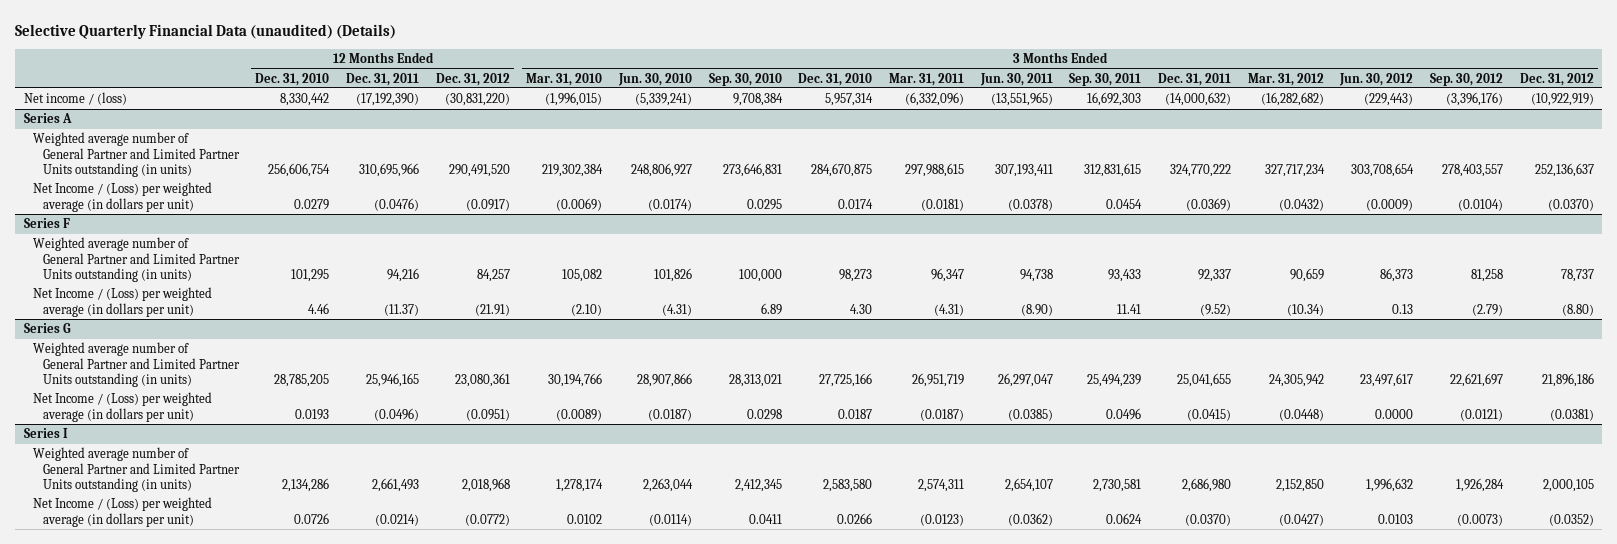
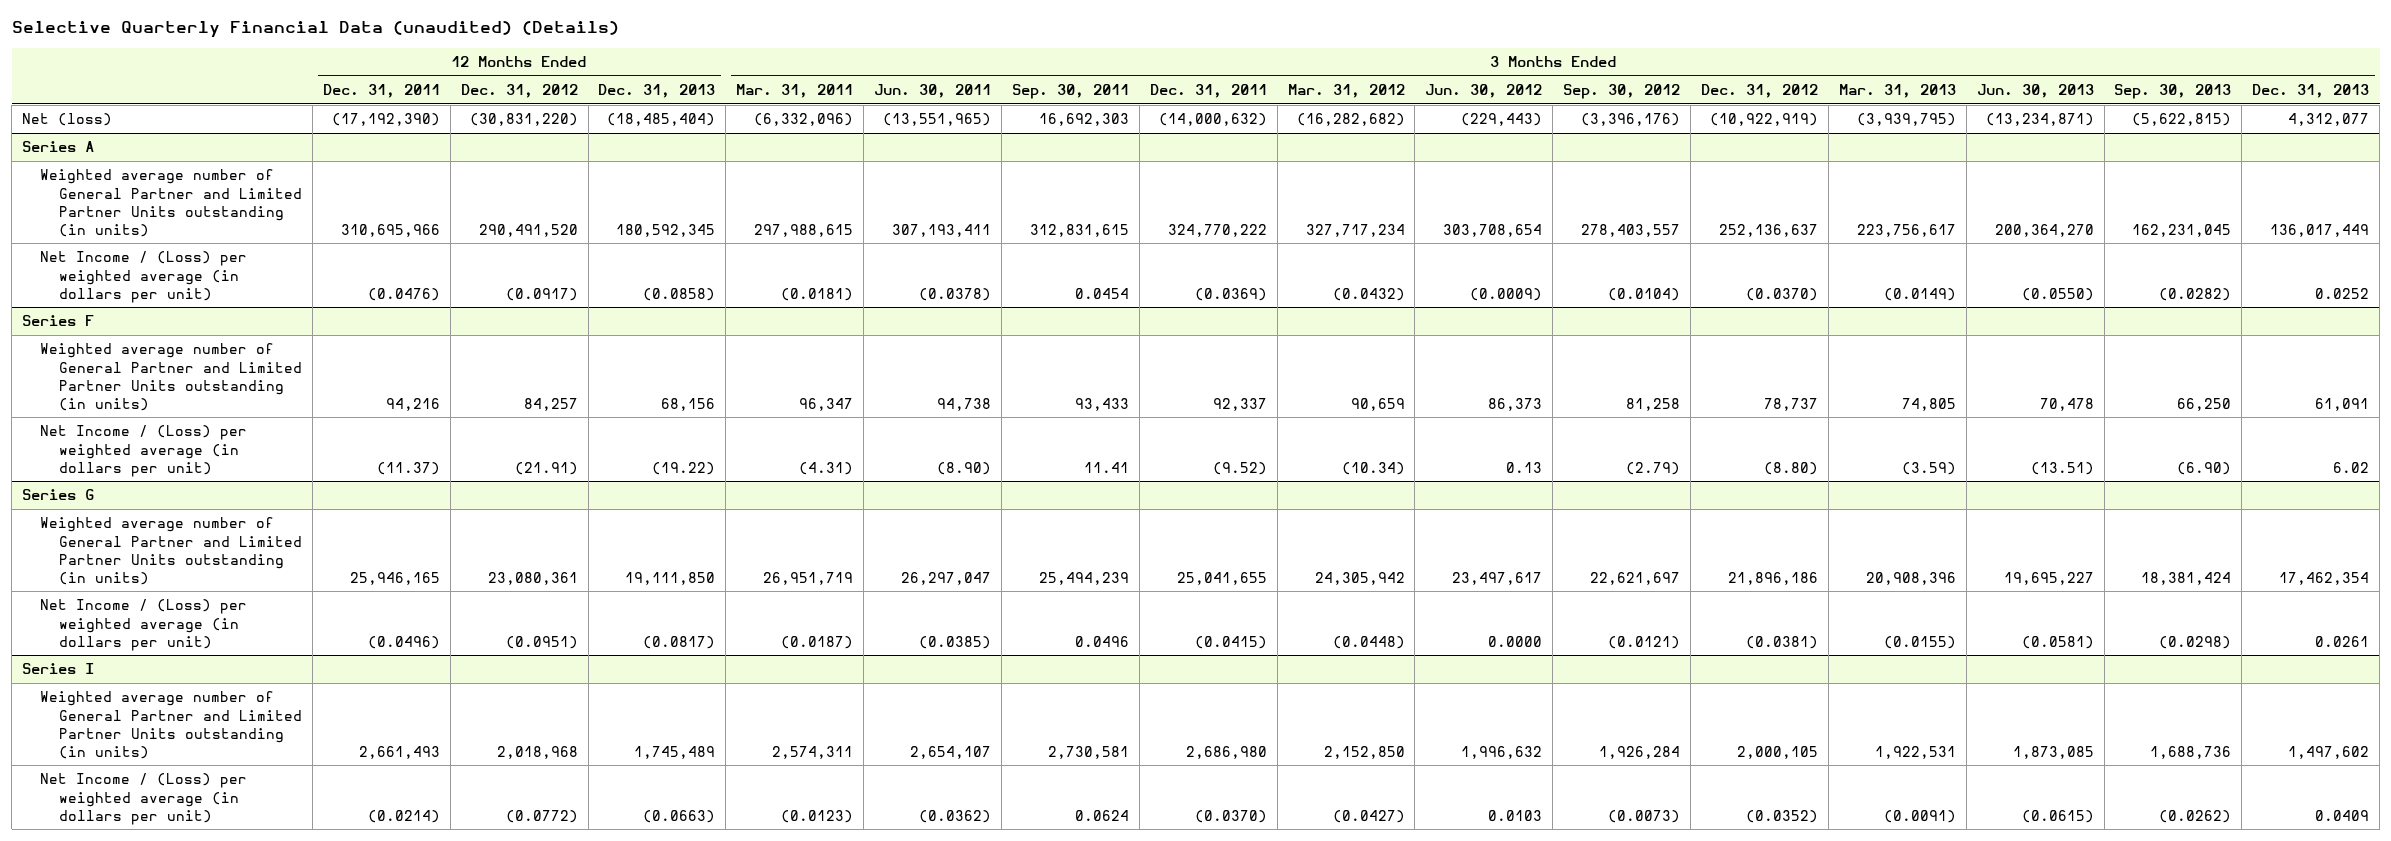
[255,72,330,86] Dec. 31, 2010 -> none
[526,72,603,86] Mar. 31, 2010 -> none
[618,72,693,86] Jun. 30, 2010 -> none
[708,72,782,86] Sep. 30, 2010 -> none
[798,72,873,86] Dec. 31, 2010 -> none
none -> [598,84,716,99] Dec. 31, 2013
none -> [1838,84,1956,99] Mar. 31, 2013
none -> [1976,84,2094,99] Jun. 30, 2013
none -> [2114,84,2232,100] Sep. 30, 2013
none -> [2252,84,2370,99] Dec. 31, 2013
[23,92,127,106] Net income / (loss) -> [21,113,112,127] Net (loss)

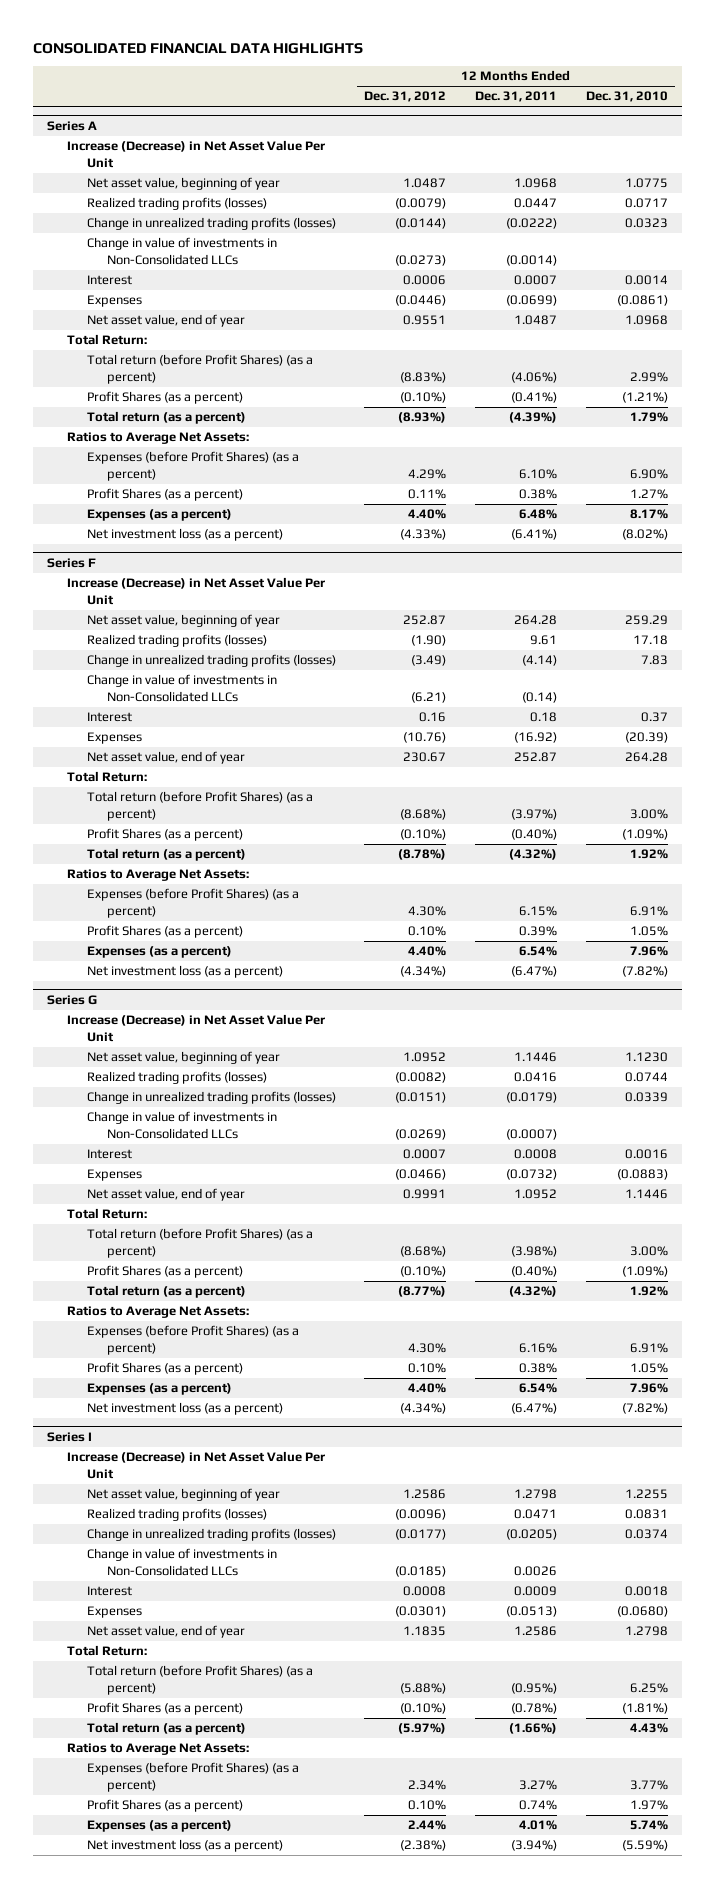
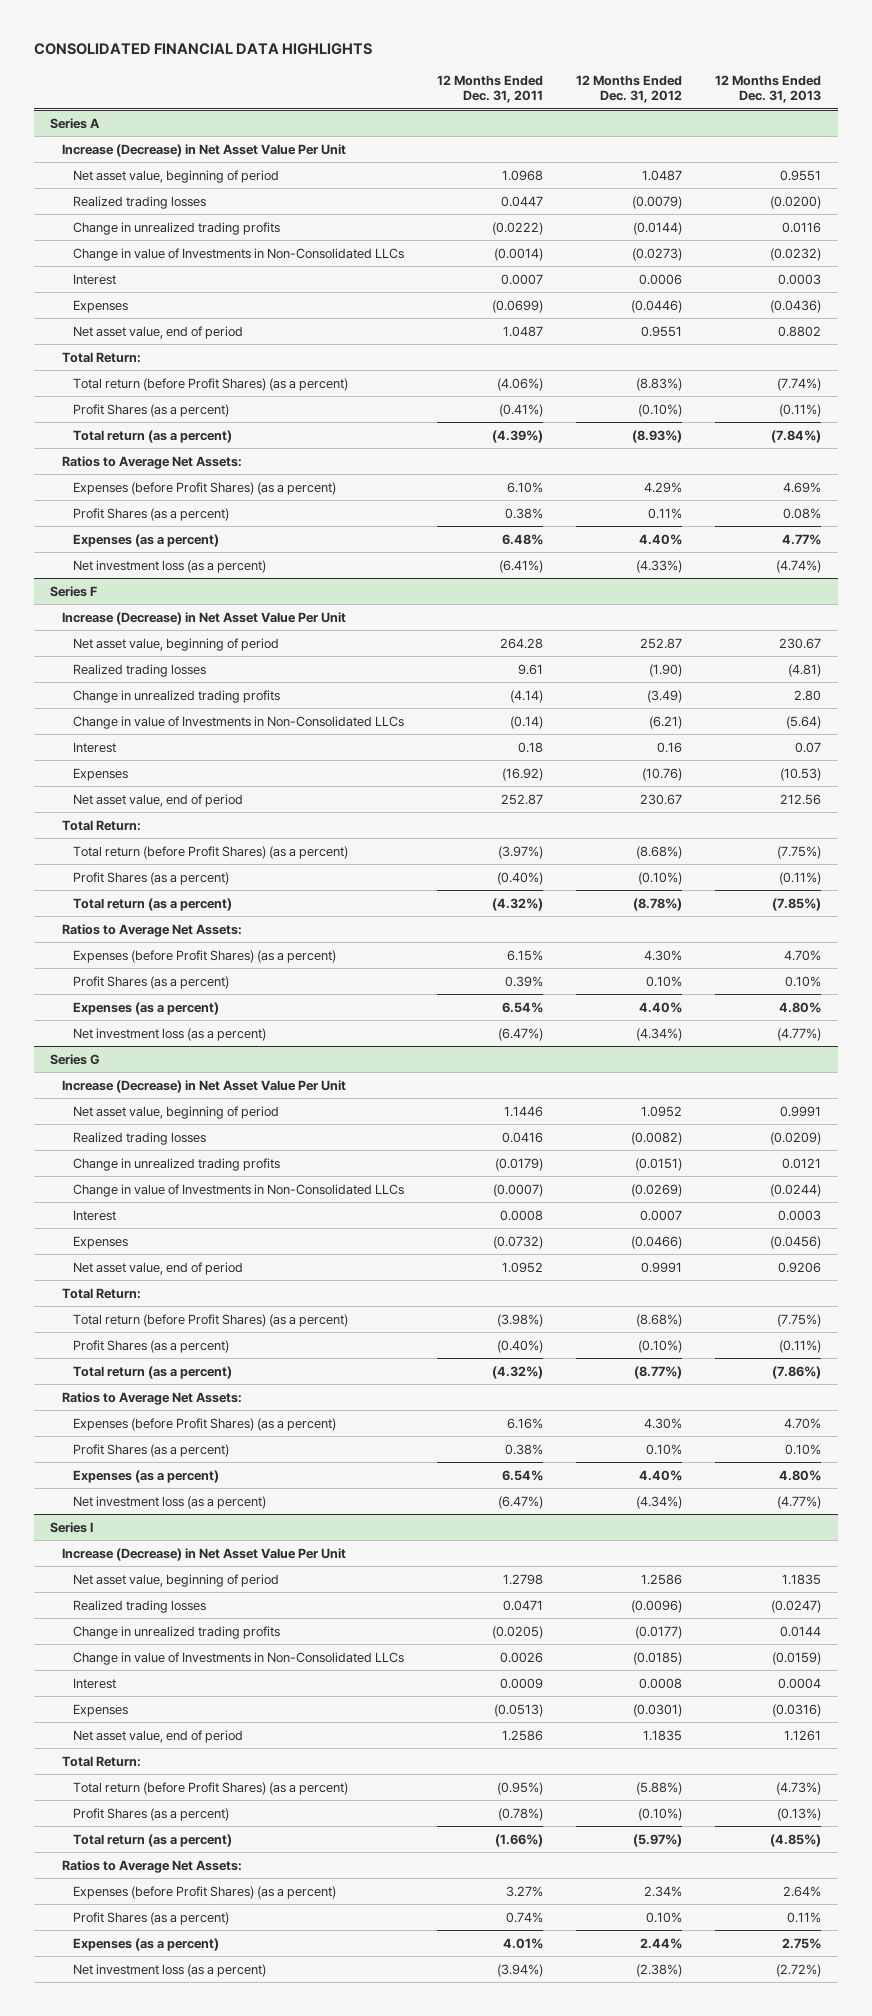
[585,91,668,103] Dec. 31, 2010 -> none
none -> [715,75,822,104] 12 Months Ended Dec. 31, 2013
[86,177,280,191] Net asset value, beginning of year -> [73,169,280,183] Net asset value, beginning of period
[86,197,267,211] Realized trading profits (losses) -> [73,195,207,209] Realized trading losses
[86,217,336,231] Change in unrealized trading profits (losses) -> [73,221,281,235] Change in unrealized trading profits
[86,237,277,266] Change in value of investments in Non-Consolidated LLCs -> [73,247,405,261] Change in value of Investments in Non-Consolidated LLCs
[86,314,245,328] Net asset value, end of year -> [73,325,244,339] Net asset value, end of period
[86,614,280,628] Net asset value, beginning of year -> [73,637,280,651] Net asset value, beginning of period
[86,634,267,648] Realized trading profits (losses) -> [73,663,207,677] Realized trading losses
[86,654,336,668] Change in unrealized trading profits (losses) -> [73,689,281,703] Change in unrealized trading profits
[86,674,277,703] Change in value of investments in Non-Consolidated LLCs -> [73,715,405,729] Change in value of Investments in Non-Consolidated LLCs
[86,751,245,765] Net asset value, end of year -> [73,793,244,807] Net asset value, end of period
[86,1051,280,1065] Net asset value, beginning of year -> [73,1105,280,1119] Net asset value, beginning of period
[86,1071,267,1085] Realized trading profits (losses) -> [73,1131,207,1145] Realized trading losses
[86,1091,336,1105] Change in unrealized trading profits (losses) -> [73,1157,281,1171] Change in unrealized trading profits
[86,1111,277,1140] Change in value of investments in Non-Consolidated LLCs -> [73,1183,405,1197] Change in value of Investments in Non-Consolidated LLCs
[86,1188,245,1202] Net asset value, end of year -> [73,1261,244,1275] Net asset value, end of period
[86,1488,280,1502] Net asset value, beginning of year -> [73,1573,280,1587] Net asset value, beginning of period
[86,1508,267,1522] Realized trading profits (losses) -> [73,1599,207,1613] Realized trading losses
[86,1528,336,1542] Change in unrealized trading profits (losses) -> [73,1625,281,1639] Change in unrealized trading profits
[86,1548,277,1577] Change in value of investments in Non-Consolidated LLCs -> [73,1651,405,1665] Change in value of Investments in Non-Consolidated LLCs
[86,1625,245,1639] Net asset value, end of year -> [73,1729,244,1743] Net asset value, end of period

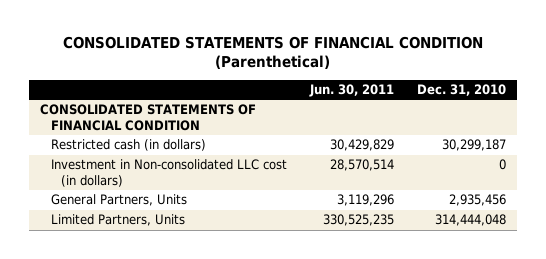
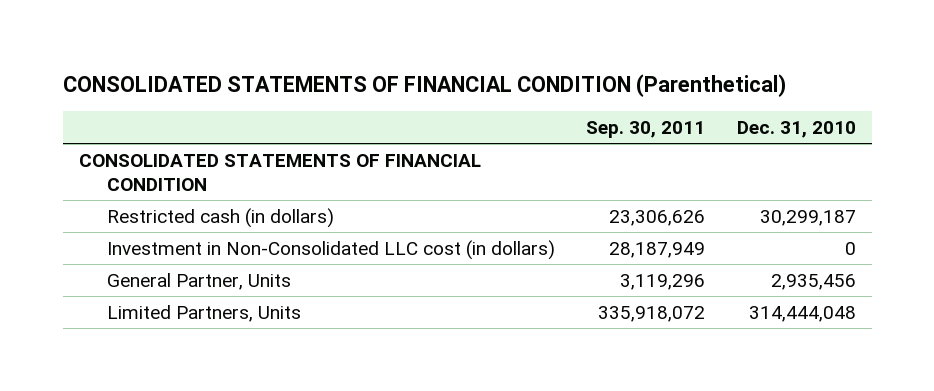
[308,84,394,98] Jun. 30, 2011 -> none
none -> [586,120,706,138] Sep. 30, 2011
[50,159,287,187] Investment in Non-consolidated LLC cost (in dollars) -> [106,239,555,260] Investment in Non-Consolidated LLC cost (in dollars)
[50,194,187,207] General Partners, Units -> [106,272,291,290] General Partner, Units

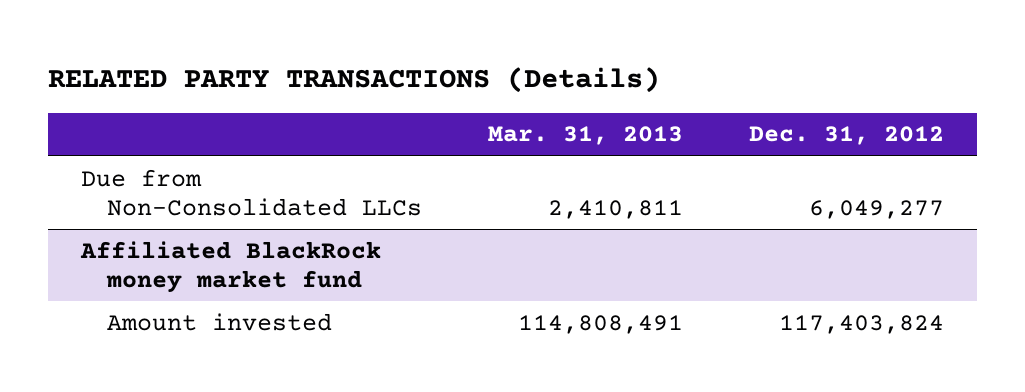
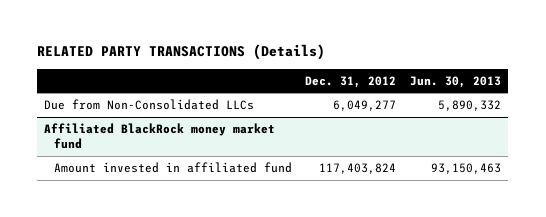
[487,126,683,146] Mar. 31, 2013 -> none
none -> [410,75,502,88] Jun. 30, 2013
[107,312,333,331] Amount invested -> [53,162,292,174] Amount invested in affiliated fund

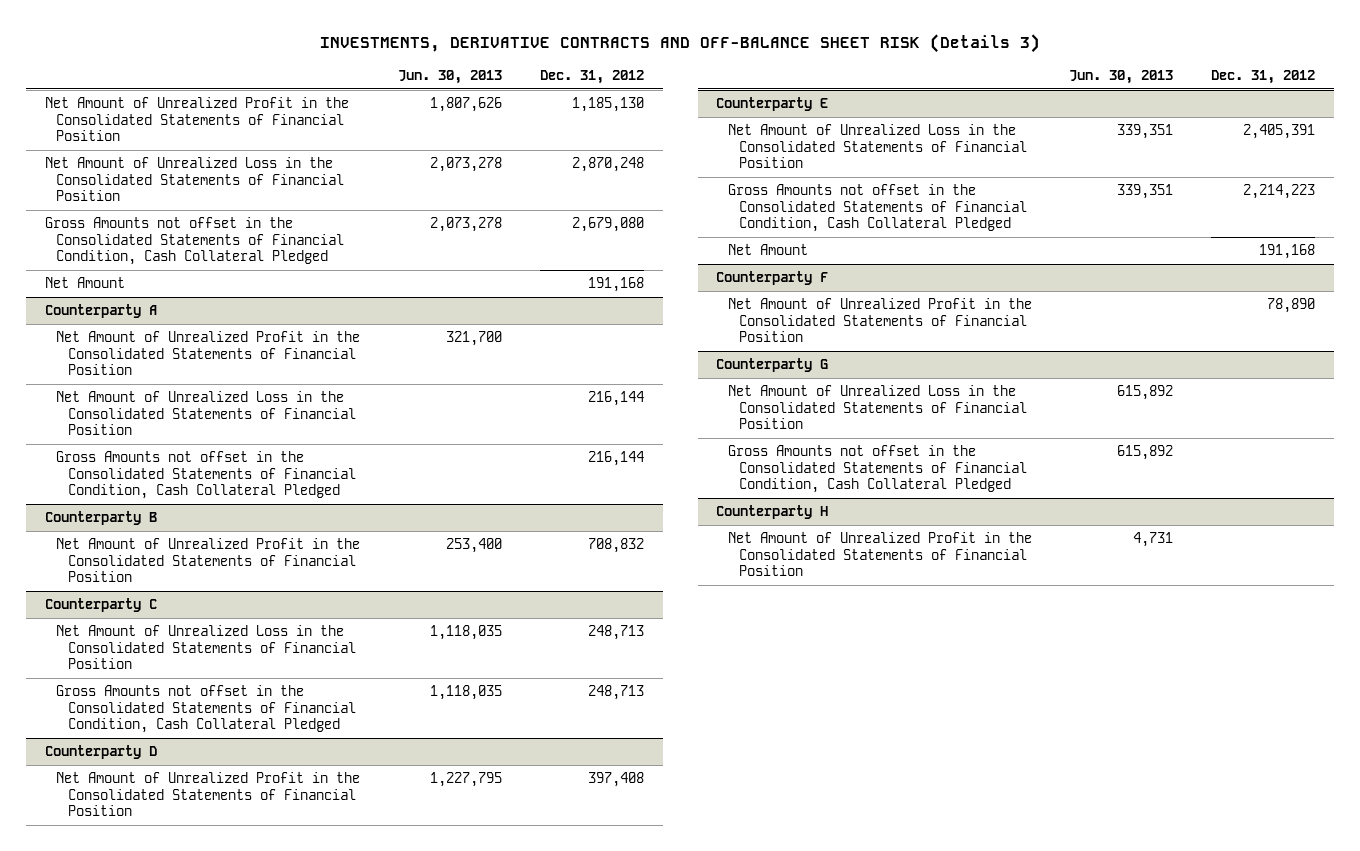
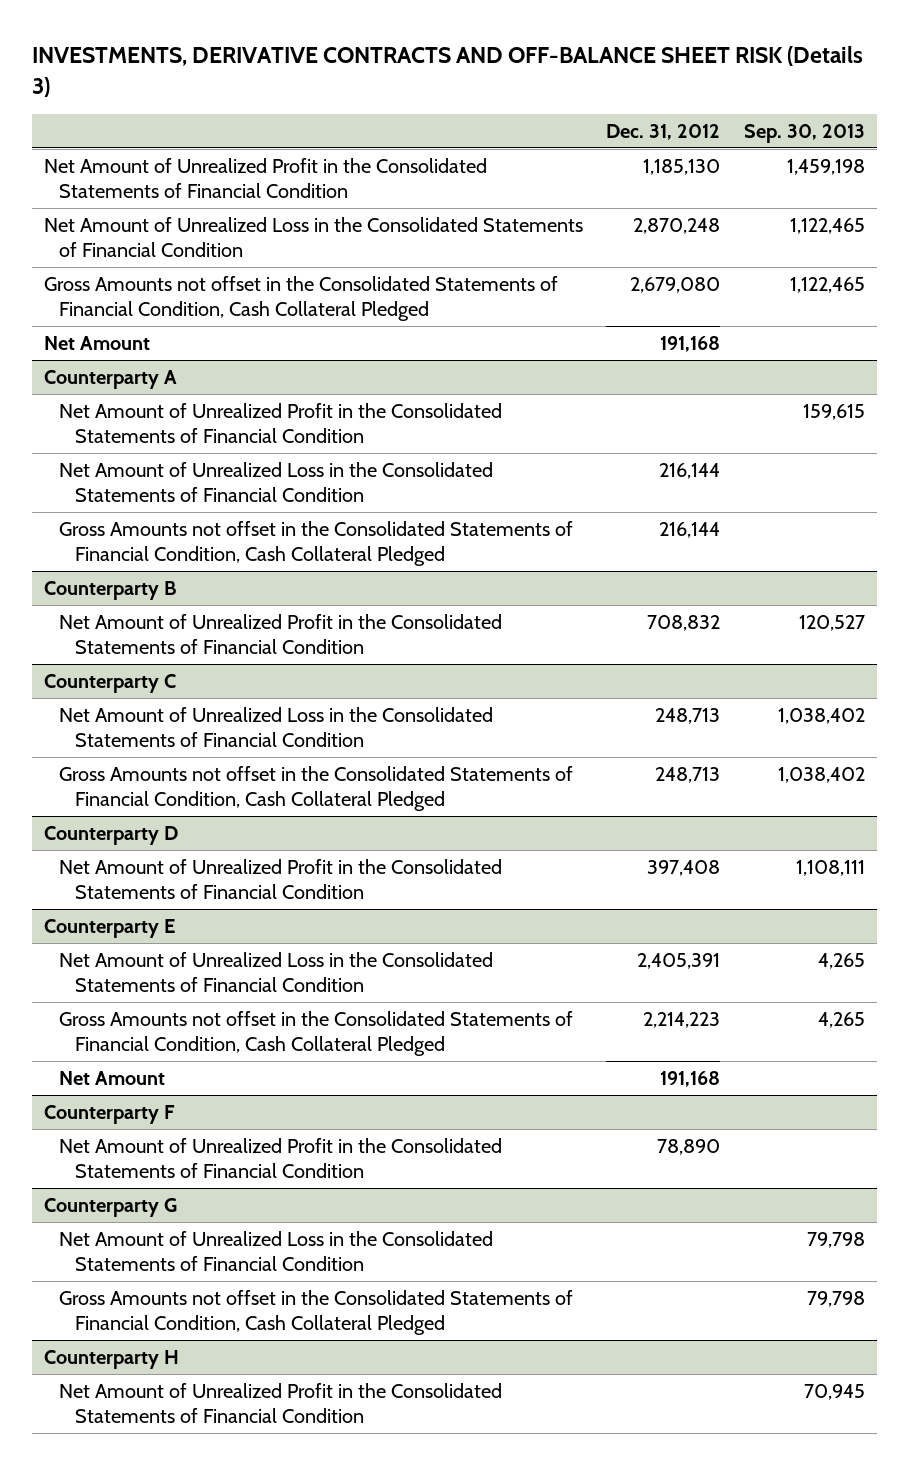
[398,70,503,85] Jun. 30, 2013 -> none
none -> [744,123,866,143] Sep. 30, 2013
[45,97,350,142] Net Amount of Unrealized Profit in the Consolidated Statements of Financial Position -> [43,157,487,199] Net Amount of Unrealized Profit in the Consolidated Statements of Financial Condition
[45,157,345,202] Net Amount of Unrealized Loss in the Consolidated Statements of Financial Position -> [43,216,583,258] Net Amount of Unrealized Loss in the Consolidated Statements of Financial Condition
[56,331,361,376] Net Amount of Unrealized Profit in the Consolidated Statements of Financial Position -> [59,402,503,444] Net Amount of Unrealized Profit in the Consolidated Statements of Financial Condition
[56,391,356,436] Net Amount of Unrealized Loss in the Consolidated Statements of Financial Position -> [59,461,494,503] Net Amount of Unrealized Loss in the Consolidated Statements of Financial Condition
[56,538,361,583] Net Amount of Unrealized Profit in the Consolidated Statements of Financial Position -> [59,613,503,655] Net Amount of Unrealized Profit in the Consolidated Statements of Financial Condition
[56,625,356,670] Net Amount of Unrealized Loss in the Consolidated Statements of Financial Position -> [59,706,494,748] Net Amount of Unrealized Loss in the Consolidated Statements of Financial Condition
[56,772,361,817] Net Amount of Unrealized Profit in the Consolidated Statements of Financial Position -> [59,858,503,900] Net Amount of Unrealized Profit in the Consolidated Statements of Financial Condition
[727,124,1027,169] Net Amount of Unrealized Loss in the Consolidated Statements of Financial Position -> [59,951,494,993] Net Amount of Unrealized Loss in the Consolidated Statements of Financial Condition
[727,298,1032,343] Net Amount of Unrealized Profit in the Consolidated Statements of Financial Position -> [59,1137,503,1179] Net Amount of Unrealized Profit in the Consolidated Statements of Financial Condition
[727,385,1027,430] Net Amount of Unrealized Loss in the Consolidated Statements of Financial Position -> [59,1230,494,1272] Net Amount of Unrealized Loss in the Consolidated Statements of Financial Condition
[727,532,1032,577] Net Amount of Unrealized Profit in the Consolidated Statements of Financial Position -> [59,1382,503,1424] Net Amount of Unrealized Profit in the Consolidated Statements of Financial Condition

